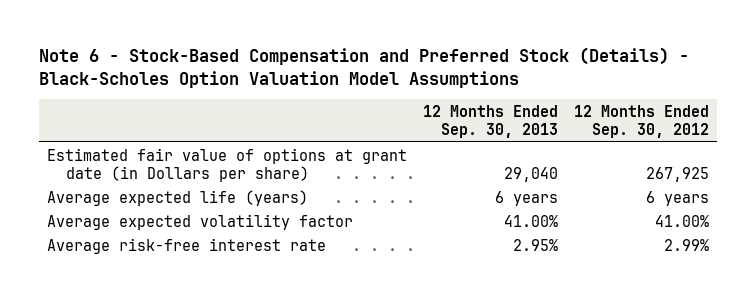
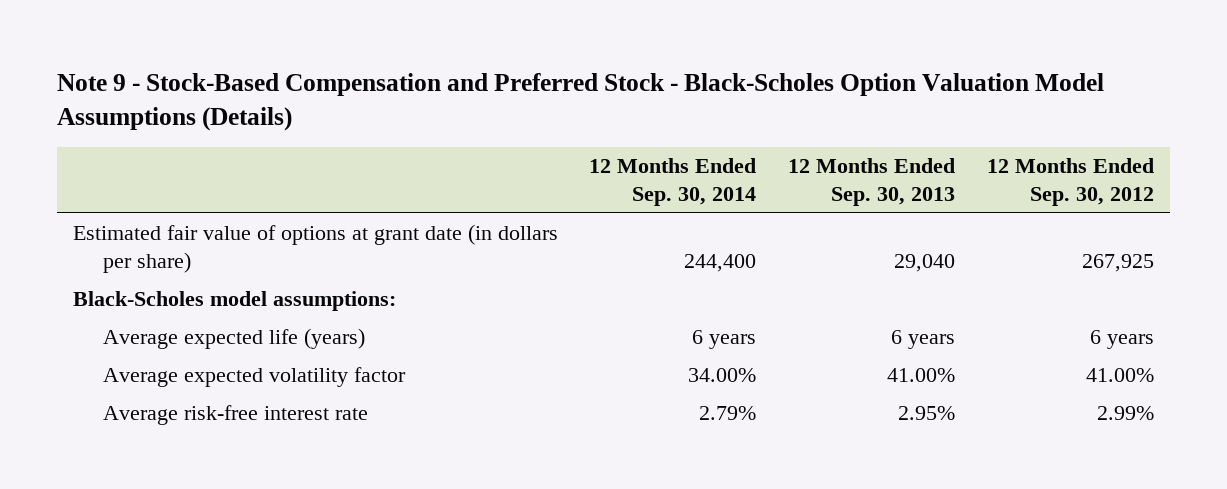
[38,46,689,88] Note 6 - Stock-Based Compensation and Preferred Stock (Details) - Black-Scholes Option Valuation Model Assumptions -> [56,72,1104,132] Note 9 - Stock-Based Compensation and Preferred Stock - Black-Scholes Option Valuation Model Assumptions (Details)
none -> [589,158,757,206] 12 Months Ended Sep. 30, 2014
[46,147,407,182] Estimated fair value of options at grant date (in Dollars per share) -> [72,224,558,273] Estimated fair value of options at grant date (in dollars per share)
none -> [72,291,396,312] Black-Scholes model assumptions:

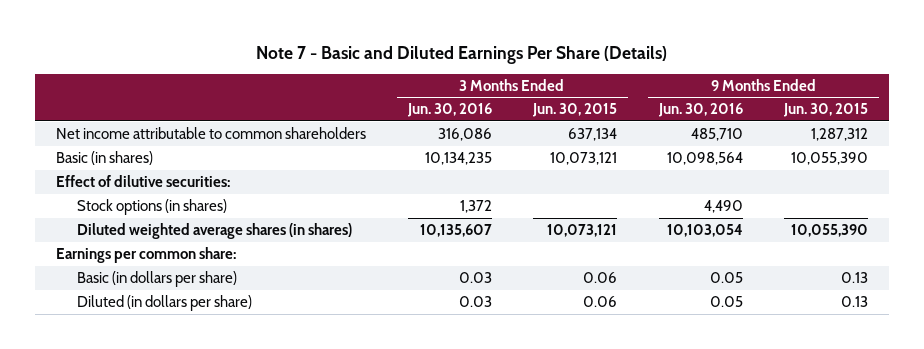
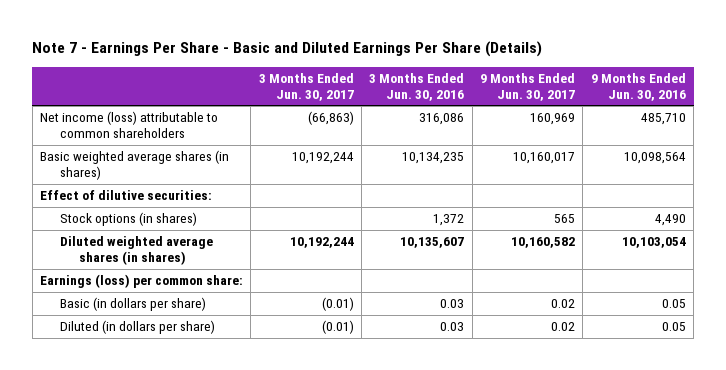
[256,45,668,64] Note 7 - Basic and Diluted Earnings Per Share (Details) -> [32,41,543,58] Note 7 - Earnings Per Share - Basic and Diluted Earnings Per Share (Details)
[532,103,618,118] Jun. 30, 2015 -> none
[783,103,869,118] Jun. 30, 2015 -> none
none -> [258,72,354,101] 3 Months Ended Jun. 30, 2017
none -> [480,72,576,101] 9 Months Ended Jun. 30, 2017
[56,127,367,140] Net income attributable to common shareholders -> [39,111,218,139] Net income (loss) attributable to common shareholders
[56,151,154,166] Basic (in shares) -> [39,150,229,181] Basic weighted average shares (in shares)
[56,247,237,264] Earnings per common share: -> [39,274,243,289] Earnings (loss) per common share:

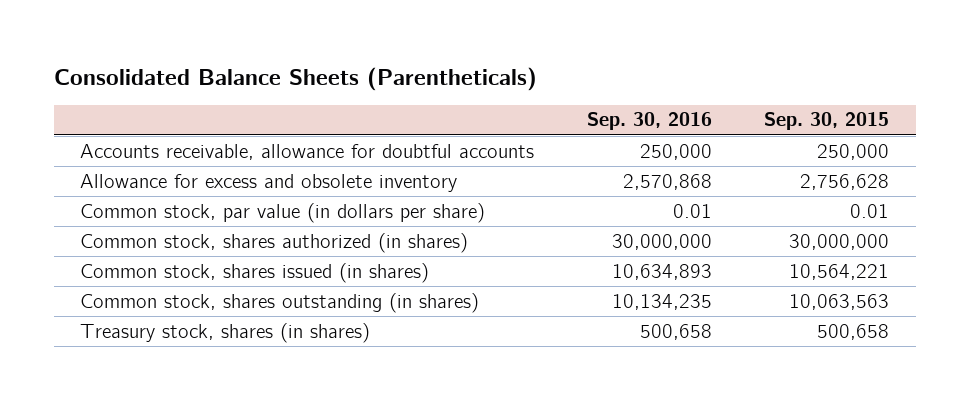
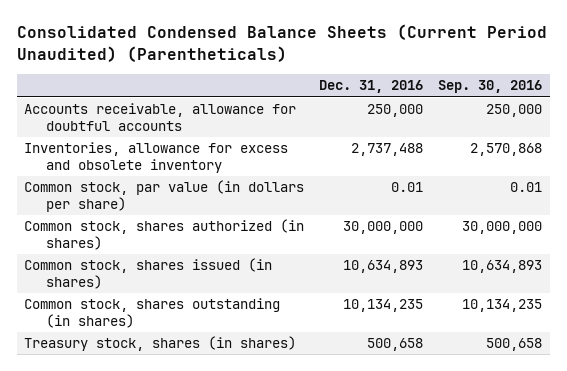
[53,66,537,91] Consolidated Balance Sheets (Parentheticals) -> [16,24,547,63] Consolidated Condensed Balance Sheets (Current Period Unaudited) (Parentheticals)
[764,112,890,131] Sep. 30, 2015 -> none
none -> [319,80,424,94] Dec. 31, 2016
[80,173,458,192] Allowance for excess and obsolete inventory -> [24,142,289,173] Inventories, allowance for excess and obsolete inventory

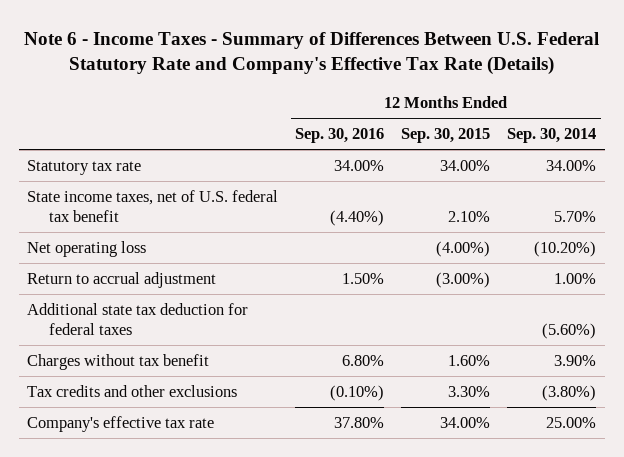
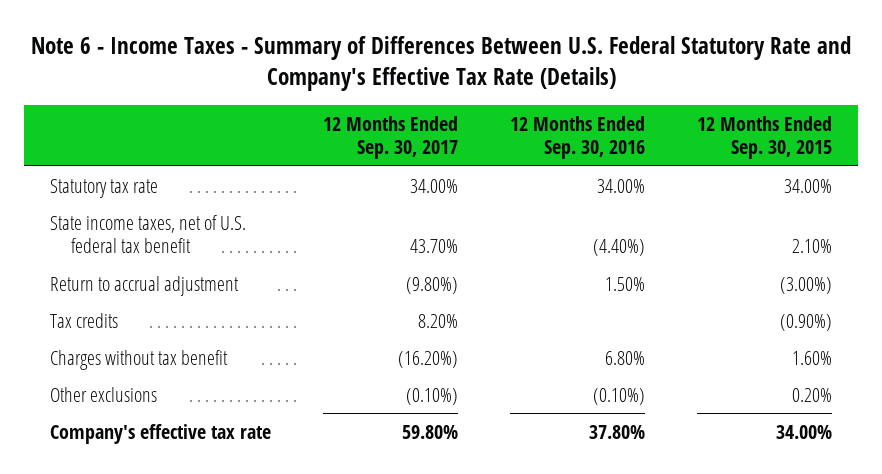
[507,128,597,144] Sep. 30, 2014 -> none
none -> [322,115,458,160] 12 Months Ended Sep. 30, 2017
[27,241,147,258] Net operating loss -> none
[27,303,249,335] Additional state tax deduction for federal taxes -> none
none -> [49,312,118,328] Tax credits
[27,385,238,398] Tax credits and other exclusions -> none
none -> [49,386,157,402] Other exclusions

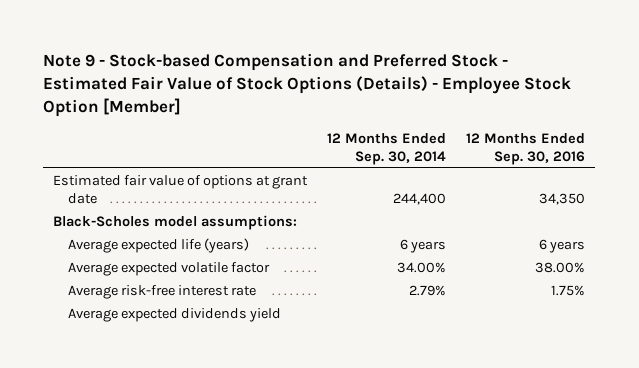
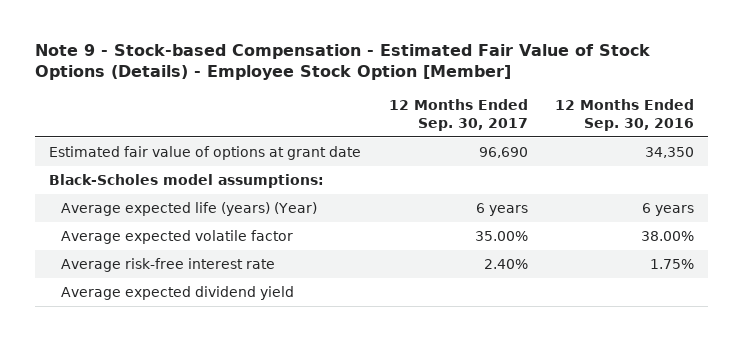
[43,53,572,117] Note 9 - Stock-based Compensation and Preferred Stock - Estimated Fair Value of Stock Options (Details) - Employee Stock Option [Member] -> [34,44,650,81] Note 9 - Stock-based Compensation - Estimated Fair Value of Stock Options (Details) - Employee Stock Option [Member]
[327,132,447,166] 12 Months Ended Sep. 30, 2014 -> none
none -> [388,98,528,131] 12 Months Ended Sep. 30, 2017
[67,238,249,254] Average expected life (years) -> [60,202,317,217] Average expected life (years) (Year)
[67,308,281,323] Average expected dividends yield -> [60,286,294,301] Average expected dividend yield

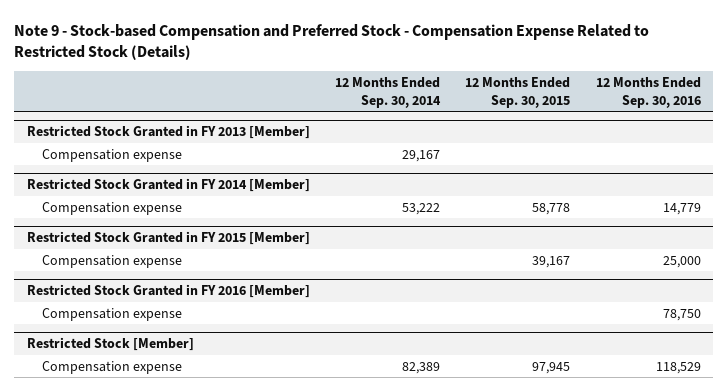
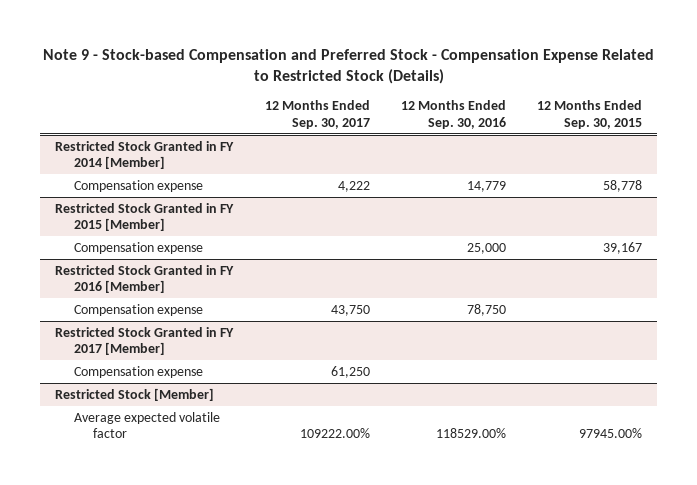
[334,77,441,108] 12 Months Ended Sep. 30, 2014 -> none
none -> [264,99,370,129] 12 Months Ended Sep. 30, 2017
[26,125,310,140] Restricted Stock Granted in FY 2013 [Member] -> none
[42,148,183,162] Compensation expense -> none
none -> [55,326,235,356] Restricted Stock Granted in FY 2017 [Member]
none -> [74,365,204,378] Compensation expense
[42,360,183,374] Compensation expense -> none
none -> [74,411,221,439] Average expected volatile factor

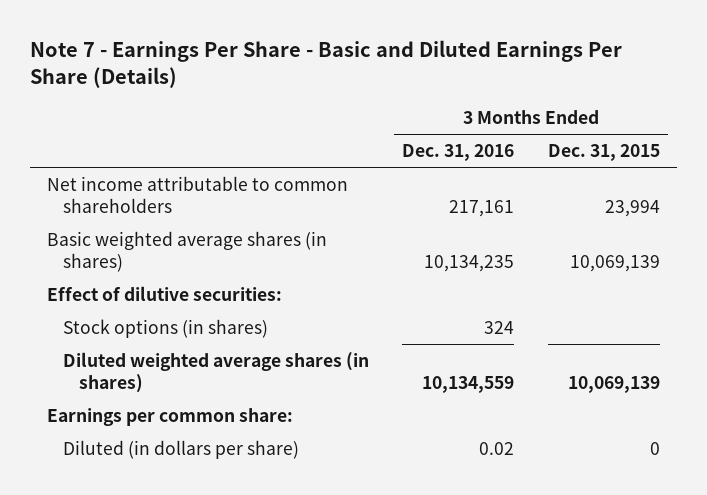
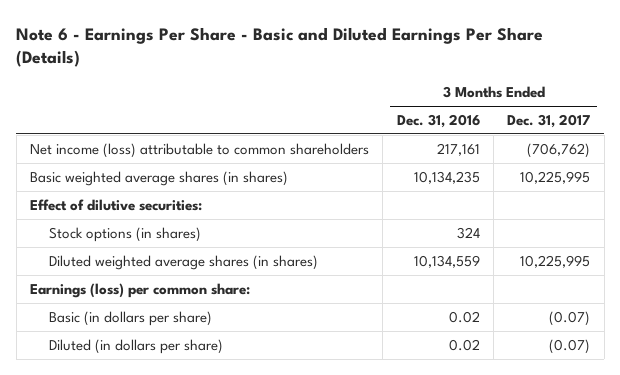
[29,39,622,89] Note 7 - Earnings Per Share - Basic and Diluted Earnings Per Share (Details) -> [16,26,544,68] Note 6 - Earnings Per Share - Basic and Diluted Earnings Per Share (Details)
[548,144,661,162] Dec. 31, 2015 -> none
none -> [507,113,591,128] Dec. 31, 2017
[46,175,348,214] Net income attributable to common shareholders -> [30,142,370,158] Net income (loss) attributable to common shareholders
[46,407,293,426] Earnings per common share: -> [30,282,251,298] Earnings (loss) per common share:
none -> [48,310,212,326] Basic (in dollars per share)

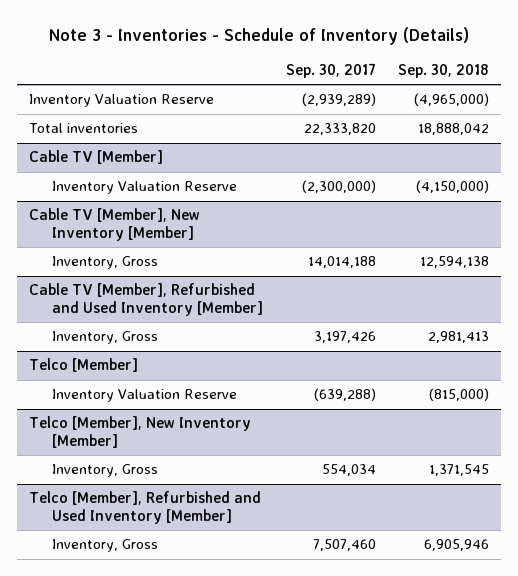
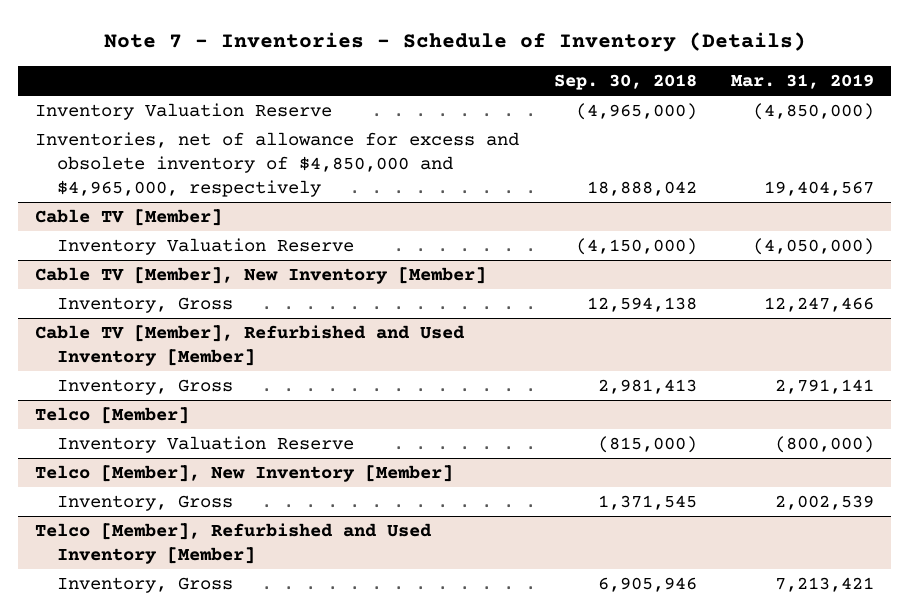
[49,26,470,45] Note 3 - Inventories - Schedule of Inventory (Details) -> [103,32,806,53] Note 7 - Inventories - Schedule of Inventory (Details)
[285,62,376,78] Sep. 30, 2017 -> none
none -> [730,74,874,90] Mar. 31, 2019
[28,123,138,134] Total inventories -> [35,131,520,197] Inventories, net of allowance for excess and obsolete inventory of $4,850,000 and $4,965,000, respectively

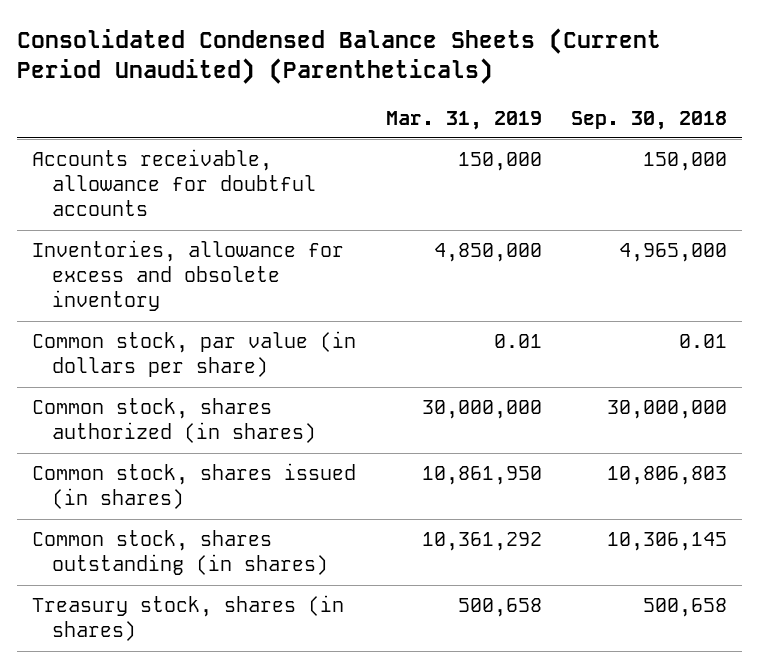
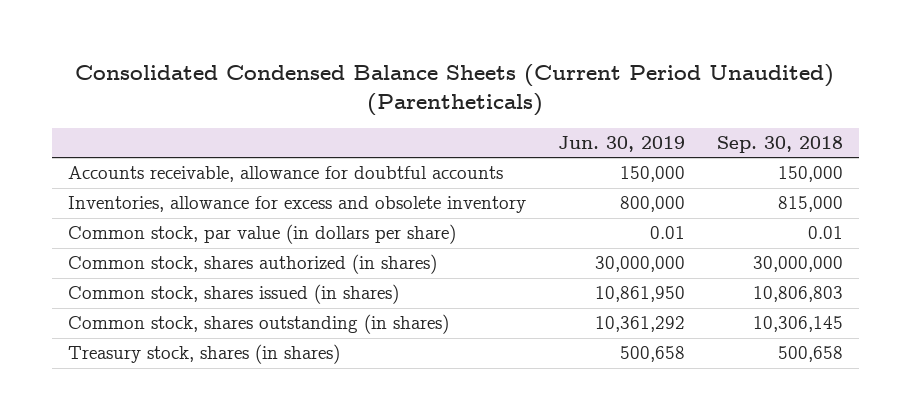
[385,110,542,130] Mar. 31, 2019 -> none
none -> [557,136,685,153] Jun. 30, 2019
[619,243,728,263] 4,965,000 -> [778,196,844,213] 815,000

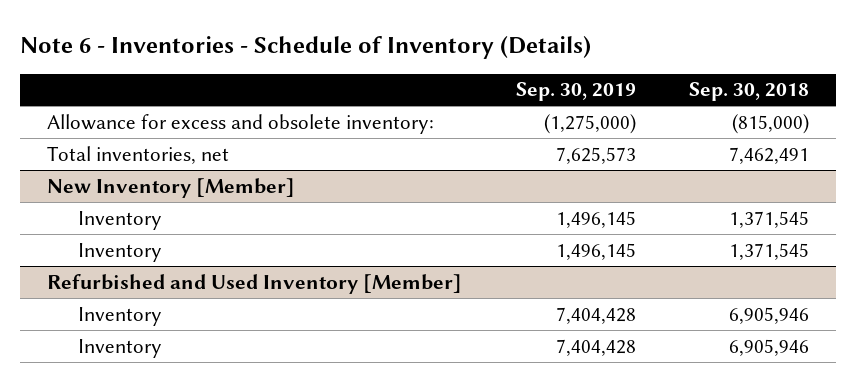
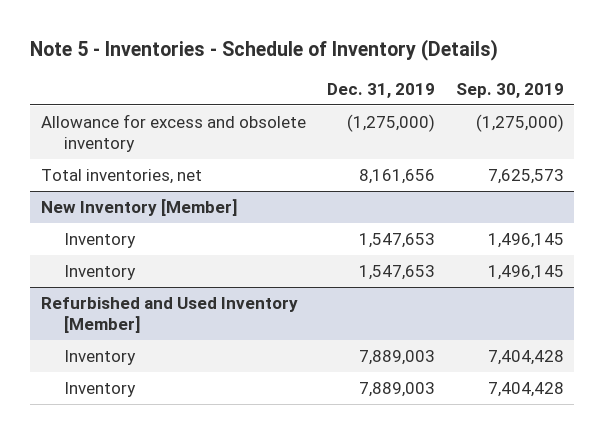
[20,35,592,59] Note 6 - Inventories - Schedule of Inventory (Details) -> [30,39,499,62] Note 5 - Inventories - Schedule of Inventory (Details)
[689,82,810,102] Sep. 30, 2018 -> none
none -> [326,82,435,98] Dec. 31, 2019
[47,113,435,134] Allowance for excess and obsolete inventory: -> [40,113,306,152] Allowance for excess and obsolete inventory

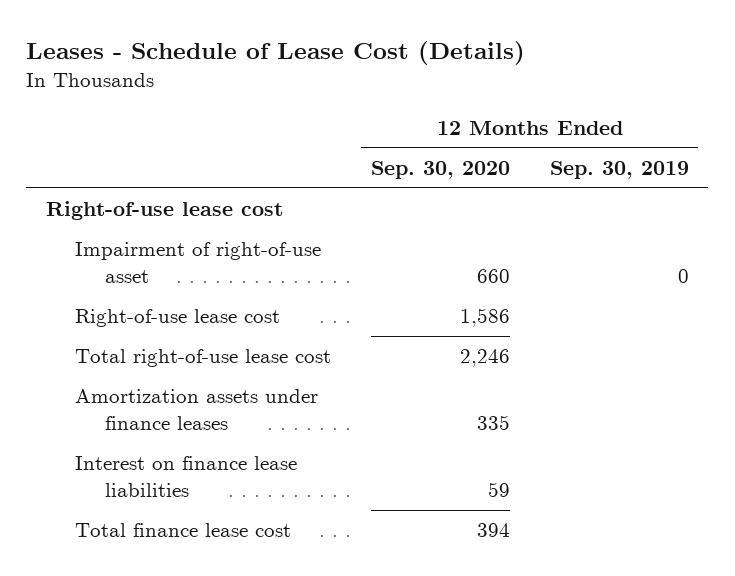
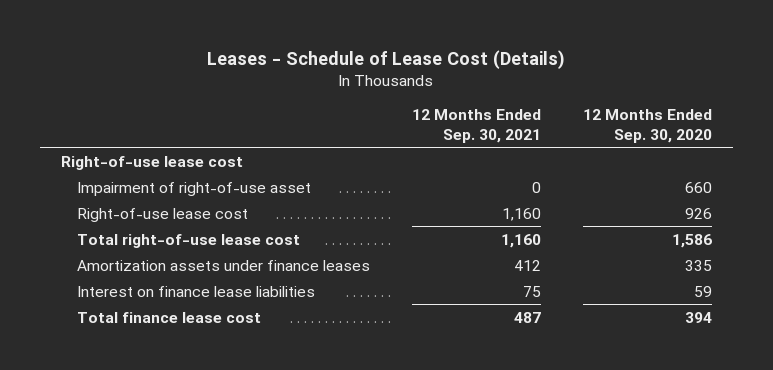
[549,161,689,180] Sep. 30, 2019 -> none
none -> [411,108,541,143] 12 Months Ended Sep. 30, 2021
[459,308,510,328] 1,586 -> [684,207,712,219] 926
[459,349,510,368] 2,246 -> [671,233,712,248] 1,586

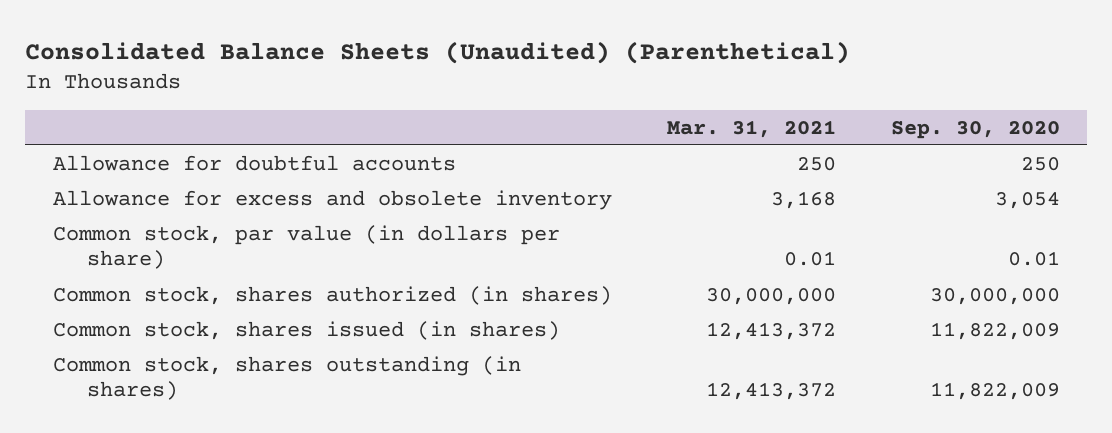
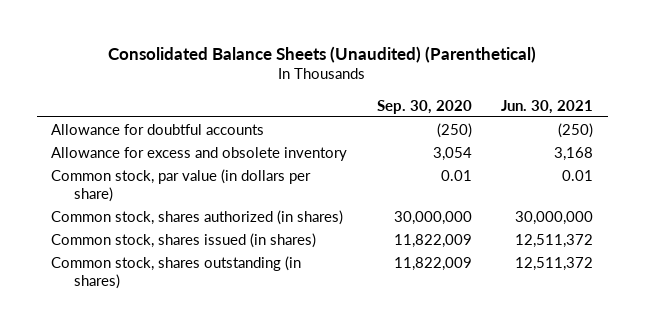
[666,119,836,138] Mar. 31, 2021 -> none
none -> [501,99,594,114] Jun. 30, 2021
[1020,156,1060,171] 250 -> [436,122,472,138] (250)

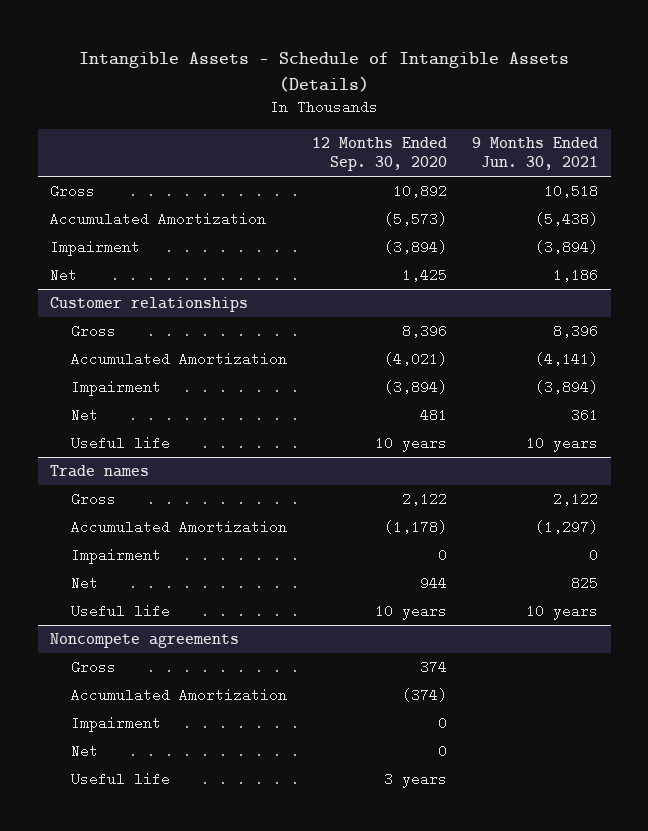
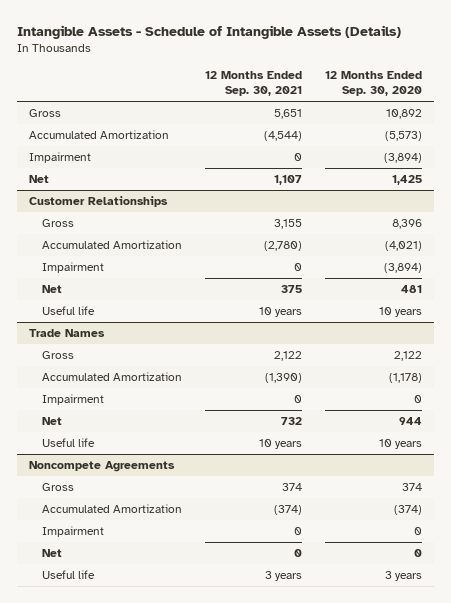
[472,136,599,171] 9 Months Ended Jun. 30, 2021 -> none
none -> [204,71,302,97] 12 Months Ended Sep. 30, 2021
[50,296,249,312] Customer relationships -> [28,196,168,208] Customer Relationships
[50,464,150,477] Trade names -> [28,329,105,338] Trade Names
[50,632,240,648] Noncompete agreements -> [28,461,175,473] Noncompete Agreements

